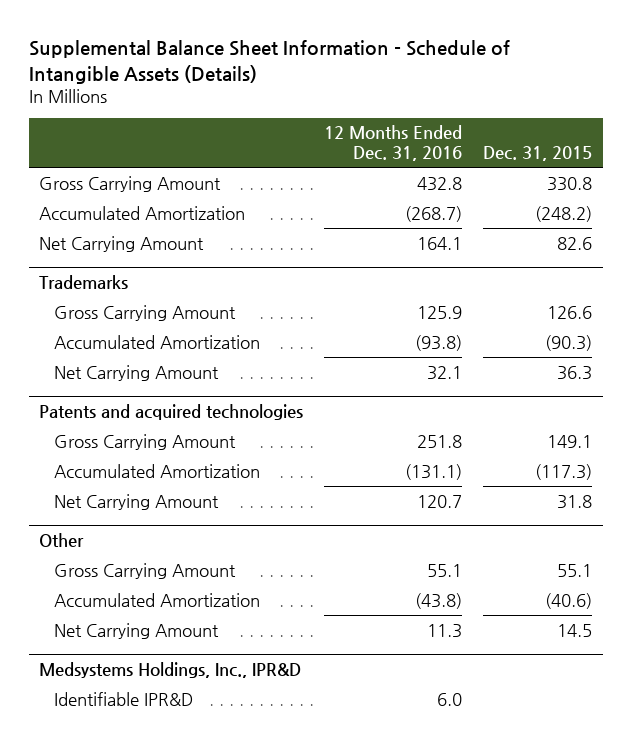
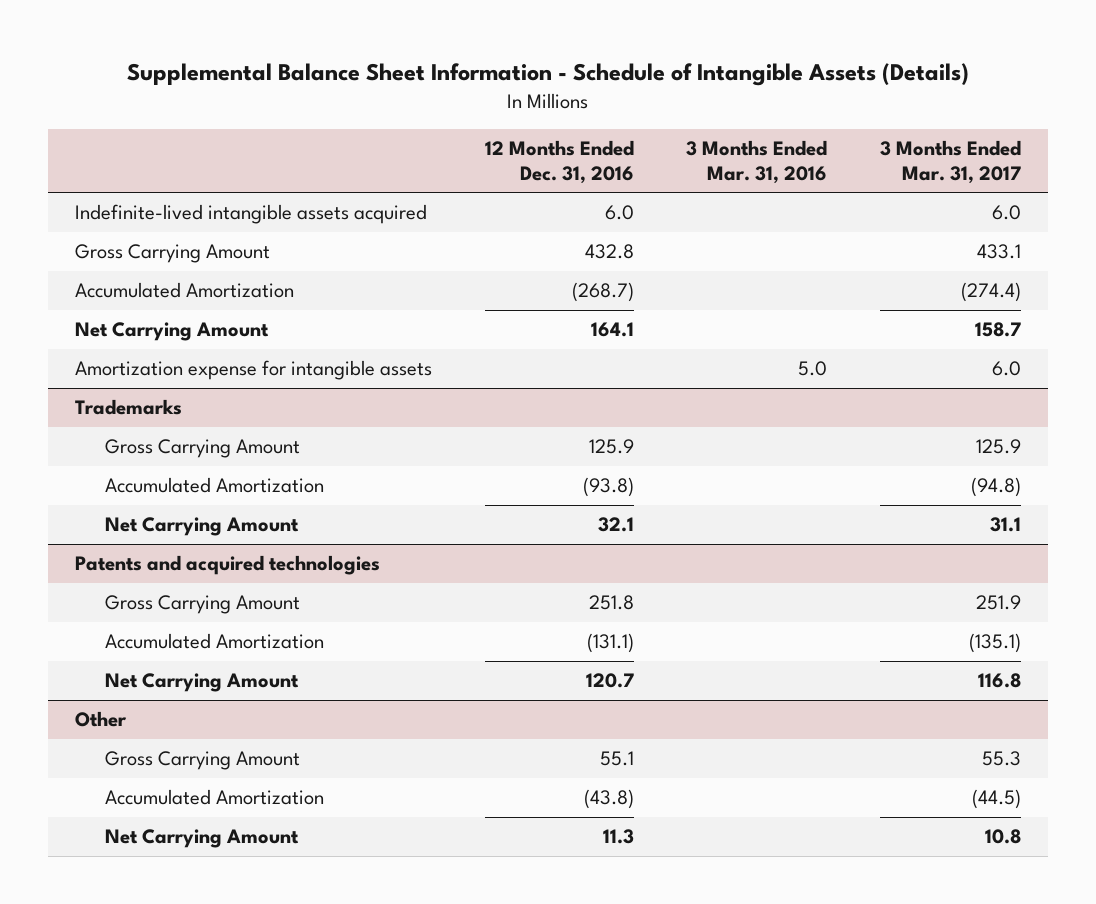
[483,145,593,161] Dec. 31, 2015 -> none
none -> [686,140,828,184] 3 Months Ended Mar. 31, 2016
none -> [880,140,1022,184] 3 Months Ended Mar. 31, 2017
none -> [74,204,427,225] Indefinite-lived intangible assets acquired
none -> [74,360,432,381] Amortization expense for intangible assets
[39,662,302,679] Medsystems Holdings, Inc., IPR&D -> none
[54,691,194,706] Identifiable IPR&D -> none

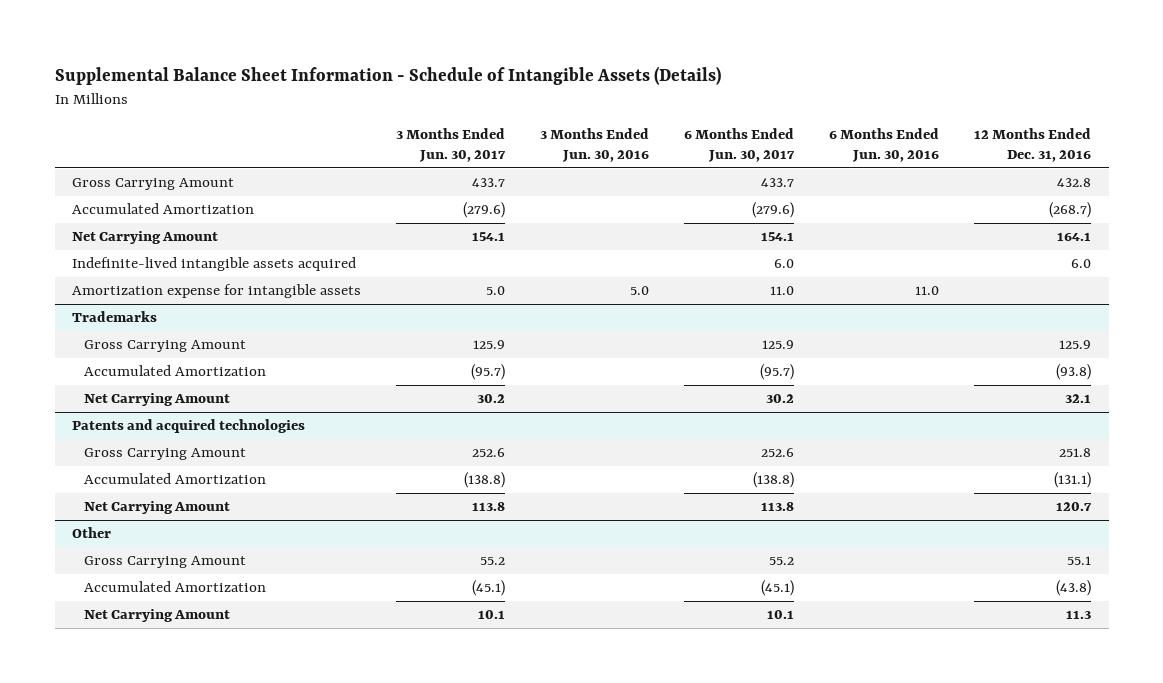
[686,140,828,184] 3 Months Ended Mar. 31, 2016 -> none
[880,140,1022,184] 3 Months Ended Mar. 31, 2017 -> none
none -> [396,127,507,163] 3 Months Ended Jun. 30, 2017
none -> [540,127,650,163] 3 Months Ended Jun. 30, 2016
none -> [684,127,796,163] 6 Months Ended Jun. 30, 2017
none -> [829,127,940,163] 6 Months Ended Jun. 30, 2016
[74,204,427,225] Indefinite-lived intangible assets acquired -> [72,257,357,272] Indefinite-lived intangible assets acquired

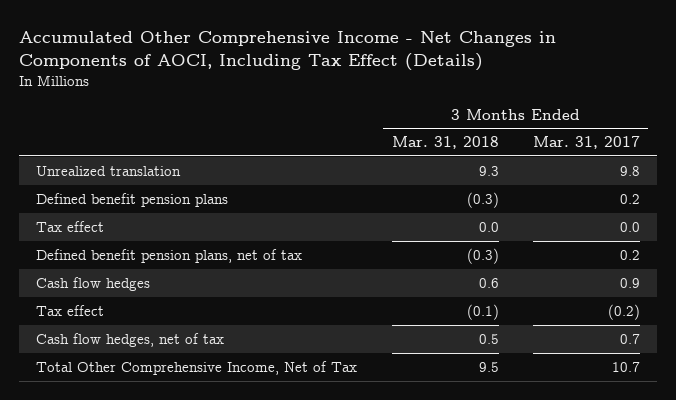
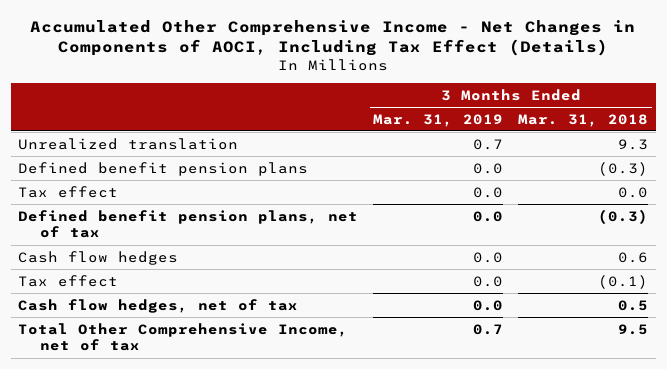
[532,136,640,150] Mar. 31, 2017 -> none
none -> [373,113,504,127] Mar. 31, 2019
[36,360,358,375] Total Other Comprehensive Income, Net of Tax -> [18,322,349,352] Total Other Comprehensive Income, net of tax

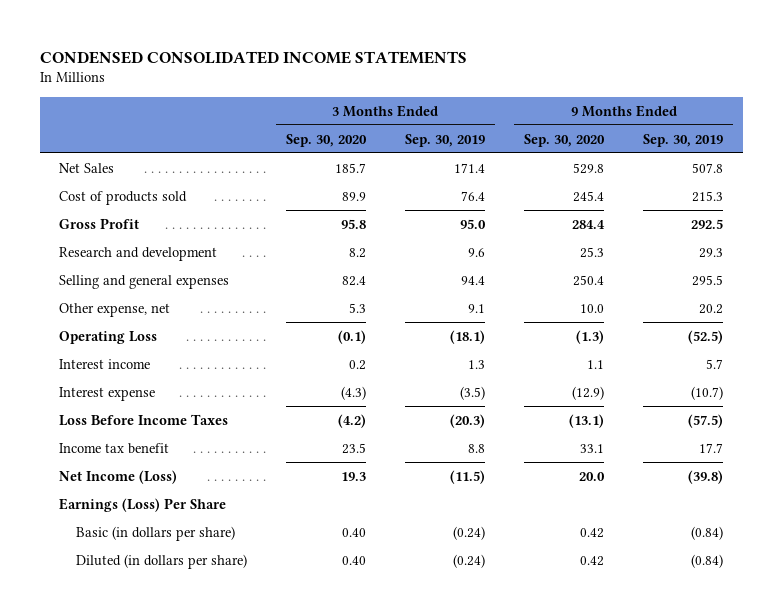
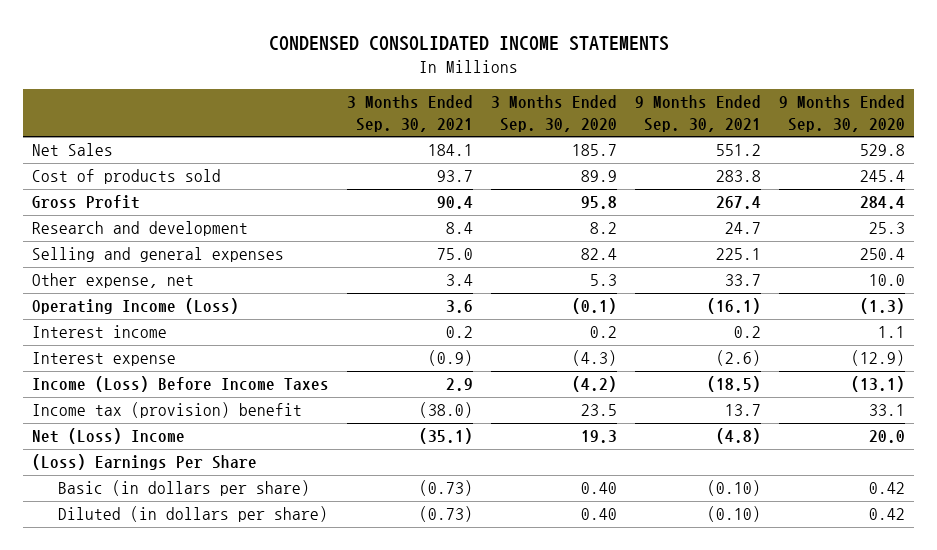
[404,133,485,147] Sep. 30, 2019 -> none
[643,133,724,147] Sep. 30, 2019 -> none
none -> [347,95,474,132] 3 Months Ended Sep. 30, 2021
none -> [634,95,761,132] 9 Months Ended Sep. 30, 2021
[59,330,158,344] Operating Loss -> [32,298,240,315] Operating Income (Loss)
[59,413,229,426] Loss Before Income Taxes -> [32,376,330,393] Income (Loss) Before Income Taxes
[59,442,170,454] Income tax benefit -> [32,402,303,419] Income tax (provision) benefit
[59,469,178,484] Net Income (Loss) -> [32,428,186,445] Net (Loss) Income
[59,497,227,512] Earnings (Loss) Per Share -> [32,454,258,471] (Loss) Earnings Per Share

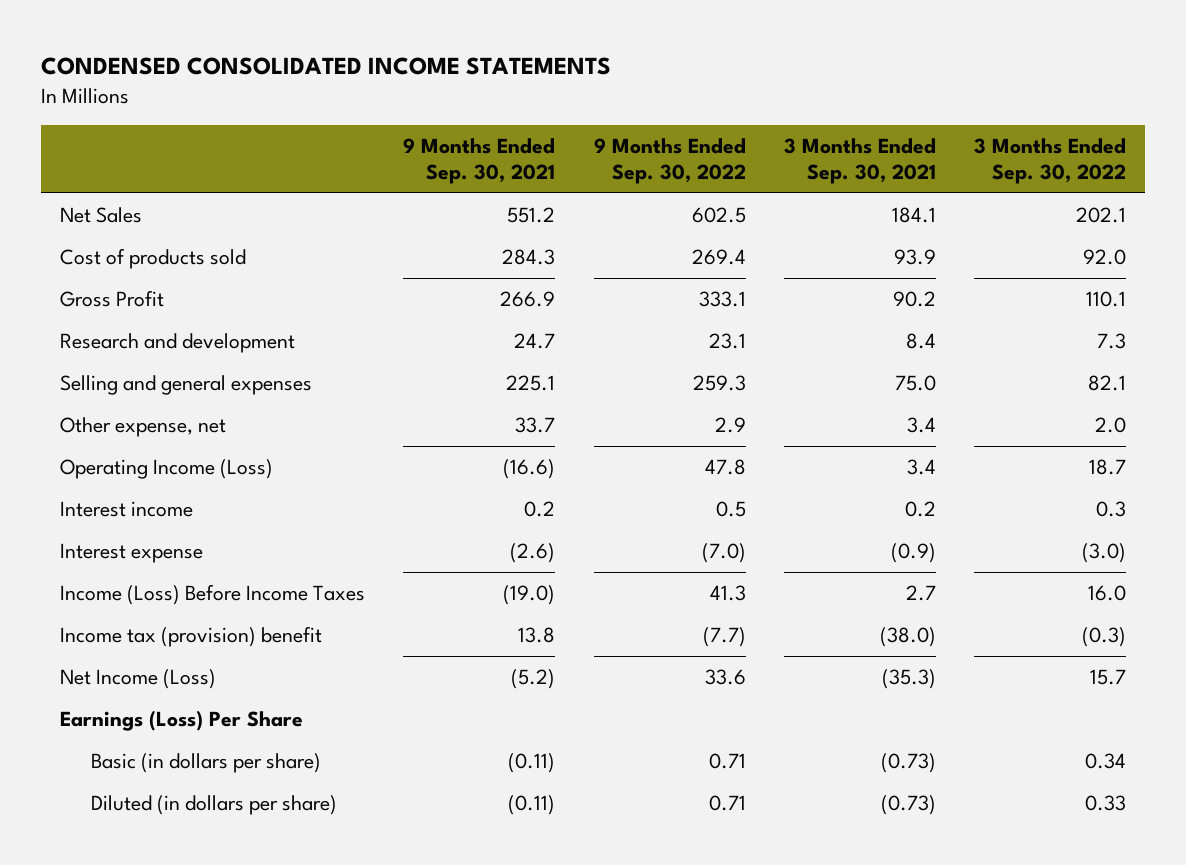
[491,95,618,132] 3 Months Ended Sep. 30, 2020 -> none
[778,95,905,132] 9 Months Ended Sep. 30, 2020 -> none
none -> [593,137,746,184] 9 Months Ended Sep. 30, 2022
none -> [973,137,1126,184] 3 Months Ended Sep. 30, 2022
[437,170,474,183] 93.7 -> [893,249,936,266] 93.9
[715,170,761,183] 283.8 -> [502,249,556,266] 284.3
[437,196,474,210] 90.4 -> [892,291,936,308] 90.2
[715,196,761,210] 267.4 -> [500,291,556,308] 266.9
[446,300,474,314] 3.6 -> [906,459,936,476] 3.4
[706,298,761,315] (16.1) -> [503,459,556,480] (16.6)
[446,378,474,392] 2.9 -> [905,585,936,602] 2.7
[706,376,761,393] (18.5) -> [503,585,556,606] (19.0)
[724,404,761,417] 13.7 -> [518,627,556,644] 13.8
[32,428,186,445] Net (Loss) Income -> [60,669,217,690] Net Income (Loss)
[419,428,474,445] (35.1) -> [881,669,936,690] (35.3)
[715,428,761,445] (4.8) -> [511,669,556,690] (5.2)
[32,454,258,471] (Loss) Earnings Per Share -> [60,710,304,732] Earnings (Loss) Per Share
[706,480,761,497] (0.10) -> [508,753,556,774] (0.11)
[706,506,761,523] (0.10) -> [508,795,556,816] (0.11)

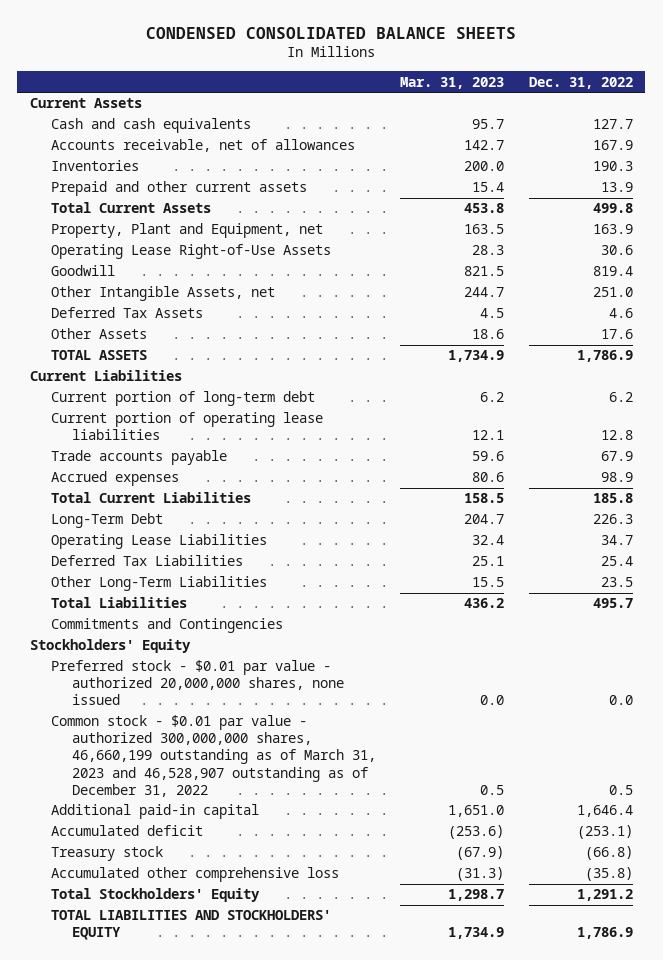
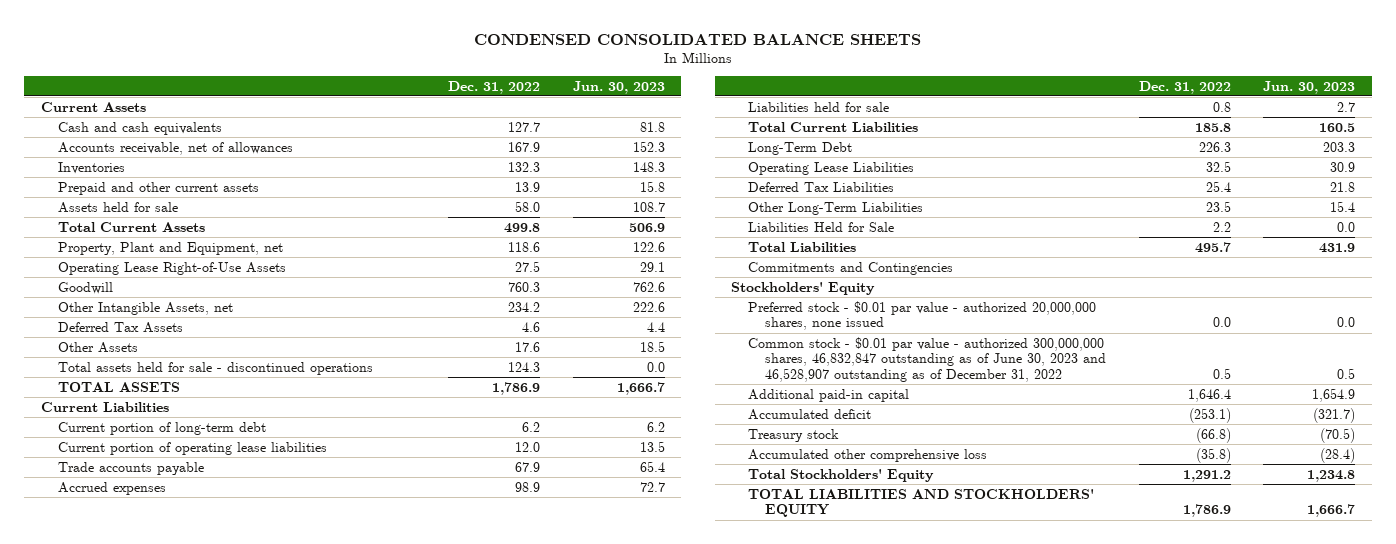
[400,76,505,89] Mar. 31, 2023 -> none
none -> [573,80,666,94] Jun. 30, 2023
[592,161,633,172] 190.3 -> [508,161,541,172] 132.3
none -> [57,201,178,213] Assets held for sale
[592,224,633,235] 163.9 -> [508,241,541,252] 118.6
[600,245,633,256] 30.6 -> [515,260,541,272] 27.5
[592,266,633,277] 819.4 -> [508,281,541,292] 760.3
[592,287,633,298] 251.0 -> [508,301,541,312] 234.2
none -> [57,361,373,375] Total assets held for sale - discontinued operations
[600,430,633,441] 12.8 -> [515,441,541,452] 12.0
none -> [747,101,889,112] Liabilities held for sale
[600,535,633,546] 34.7 -> [1205,160,1231,172] 32.5
none -> [747,221,894,232] Liabilities Held for Sale
[50,715,377,797] Common stock - $0.01 par value - authorized 300,000,000 shares, 46,660,199 outstanding as of March 31, 2023 and 46,528,907 outstanding as of December 31, 2022 -> [747,336,1106,382] Common stock - $0.01 par value - authorized 300,000,000 shares, 46,832,847 outstanding as of June 30, 2023 and 46,528,907 outstanding as of December 31, 2022

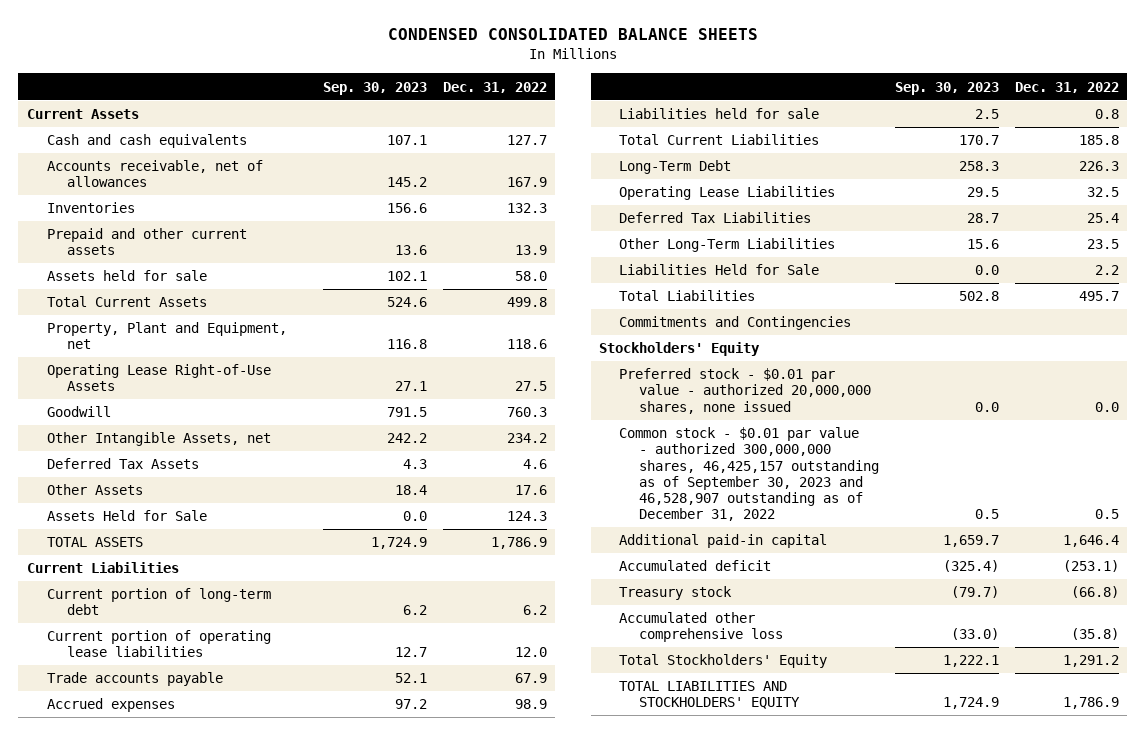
[573,80,666,94] Jun. 30, 2023 -> none
none -> [323,81,428,95] Sep. 30, 2023
[57,361,373,375] Total assets held for sale - discontinued operations -> [46,510,207,522] Assets Held for Sale
[747,336,1106,382] Common stock - $0.01 par value - authorized 300,000,000 shares, 46,832,847 outstanding as of June 30, 2023 and 46,528,907 outstanding as of December 31, 2022 -> [618,427,879,522] Common stock - $0.01 par value - authorized 300,000,000 shares, 46,425,157 outstanding as of September 30, 2023 and 46,528,907 outstanding as of December 31, 2022

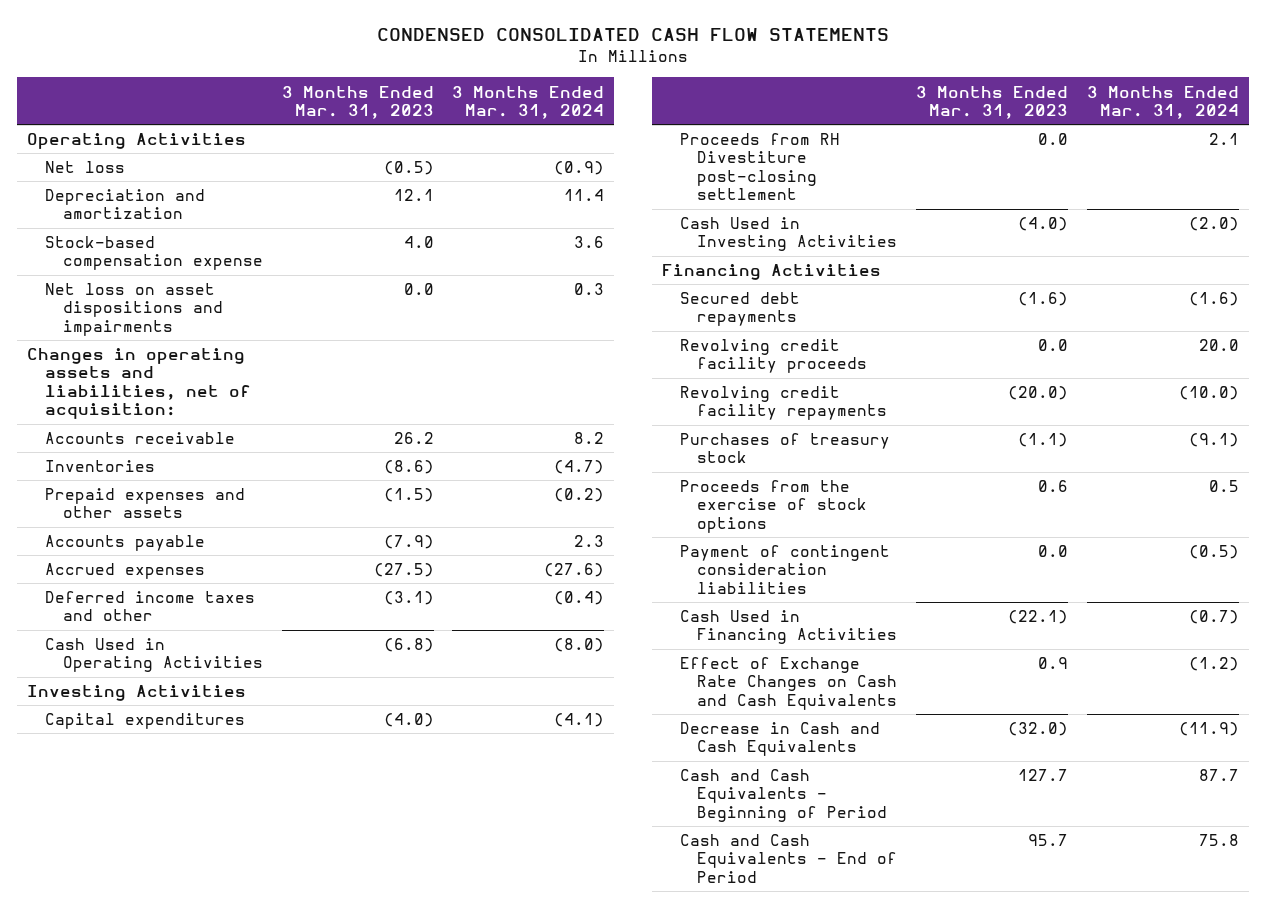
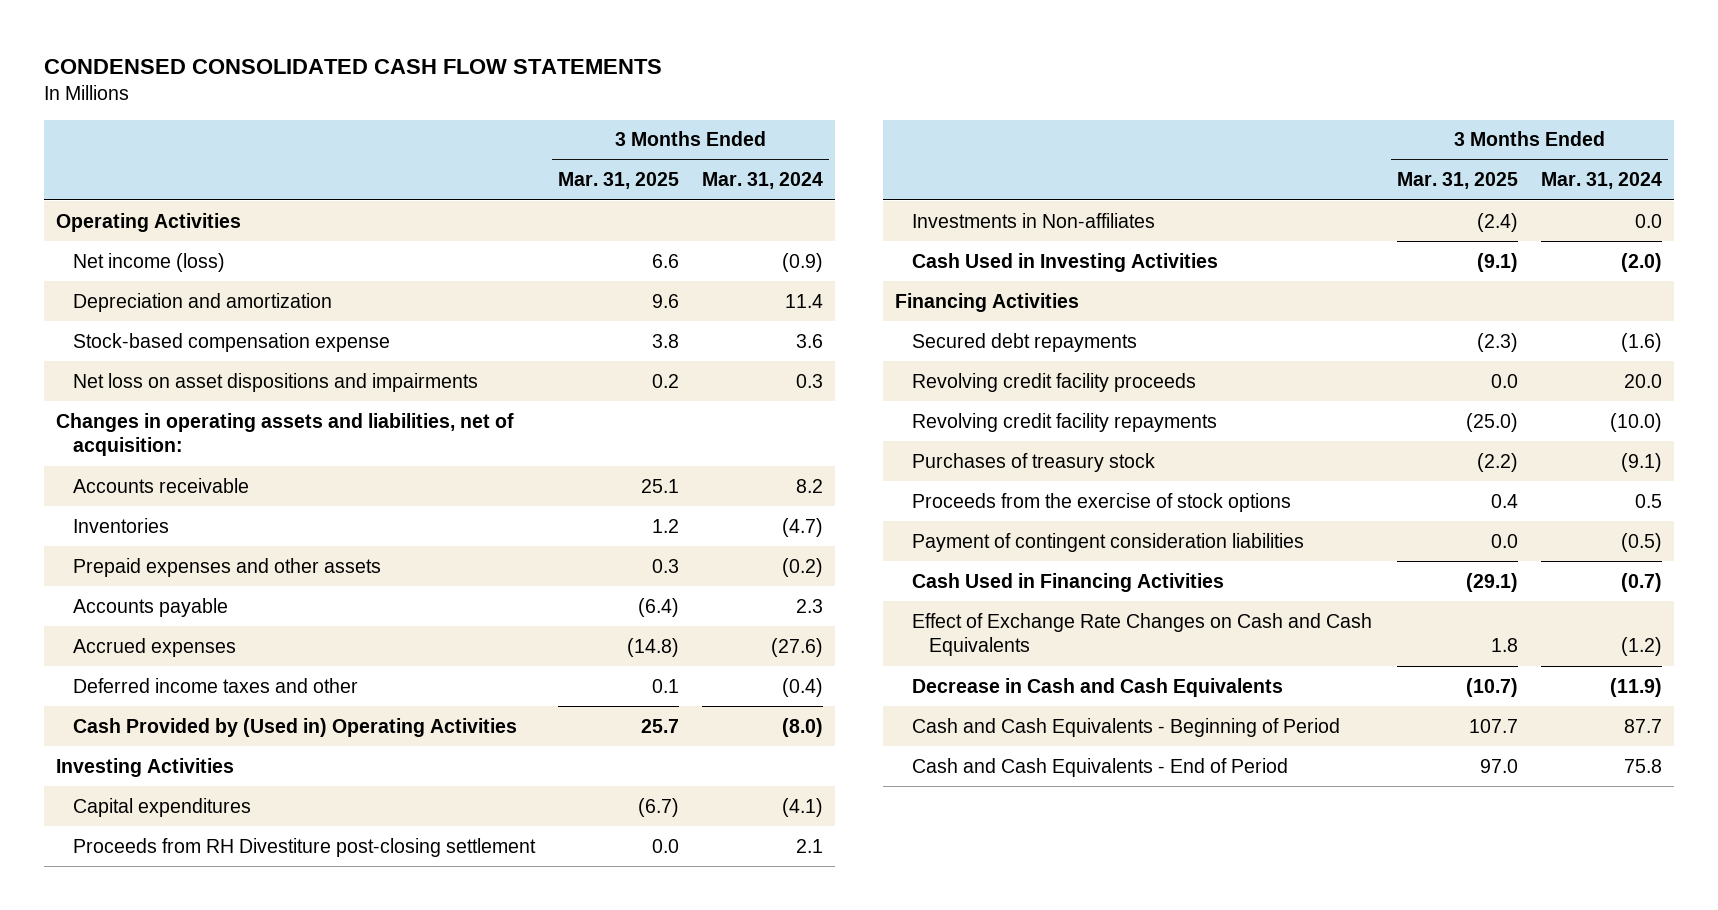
[281,85,434,119] 3 Months Ended Mar. 31, 2023 -> none
none -> [558,172,680,190] Mar. 31, 2025
[44,161,125,174] Net loss -> [73,252,226,272] Net income (loss)
[44,638,263,673] Cash Used in Operating Activities -> [73,717,518,737] Cash Provided by (Used in) Operating Activities
none -> [912,212,1156,228] Investments in Non-affiliates

